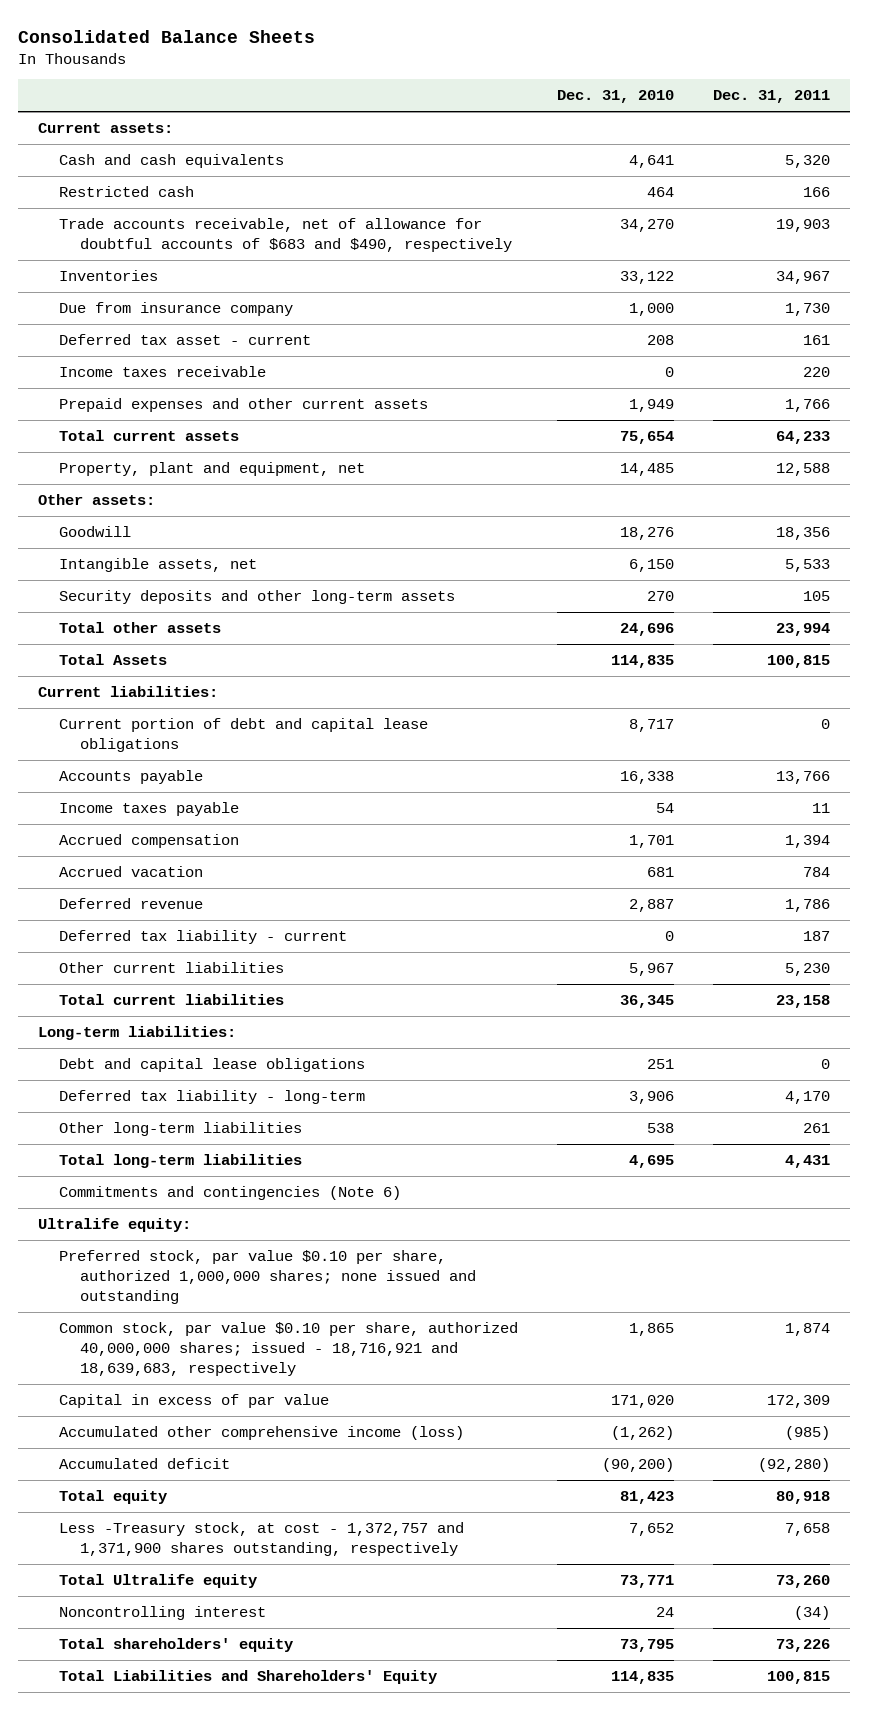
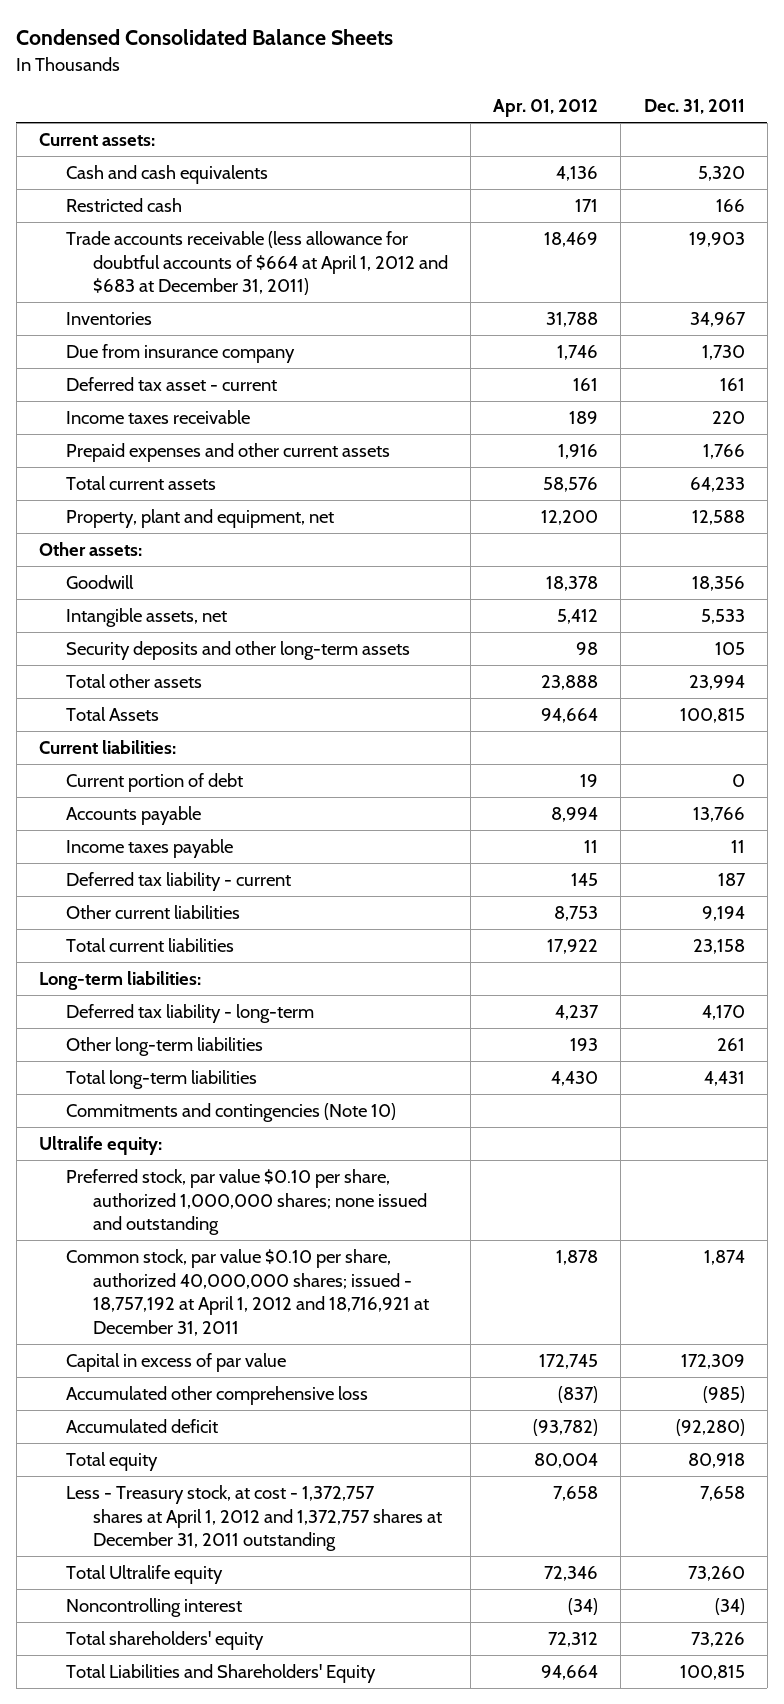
[18,29,316,43] Consolidated Balance Sheets -> [16,29,394,46] Condensed Consolidated Balance Sheets
[557,90,675,104] Dec. 31, 2010 -> none
none -> [493,99,599,118] Apr. 01, 2012
[59,218,513,253] Trade accounts receivable, net of allowance for doubtful accounts of $683 and $490, respectively -> [65,230,449,296] Trade accounts receivable (less allowance for doubtful accounts of $664 at April 1, 2012 and $683 at December 31, 2011)
[59,718,429,753] Current portion of debt and capital lease obligations -> [65,772,243,792] Current portion of debt
[59,834,240,849] Accrued compensation -> none
[59,866,204,878] Accrued vacation -> none
[59,898,204,910] Deferred revenue -> none
[785,963,831,977] 5,230 -> [701,905,745,921] 9,194
[59,1058,366,1073] Debt and capital lease obligations -> none
[59,1186,402,1201] Commitments and contingencies (Note 6) -> [65,1102,396,1122] Commitments and contingencies (Note 10)
[59,1322,519,1377] Common stock, par value $0.10 per share, authorized 40,000,000 shares; issued - 18,716,921 and 18,639,683, respectively -> [65,1248,430,1336] Common stock, par value $0.10 per share, authorized 40,000,000 shares; issued - 18,757,192 at April 1, 2012 and 18,716,921 at December 31, 2011
[59,1426,465,1441] Accumulated other comprehensive income (loss) -> [65,1385,368,1405] Accumulated other comprehensive loss
[59,1522,465,1557] Less -Treasury stock, at cost - 1,372,757 and 1,371,900 shares outstanding, respectively -> [65,1484,443,1552] Less - Treasury stock, at cost - 1,372,757 shares at April 1, 2012 and 1,372,757 shares at December 31, 2011 outstanding

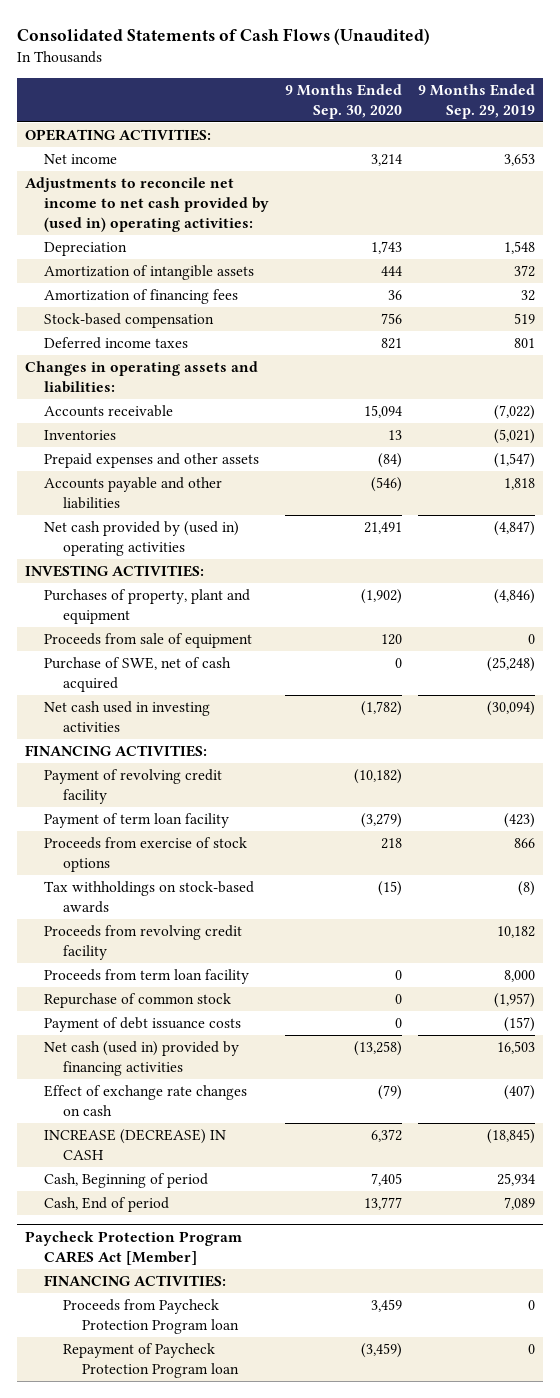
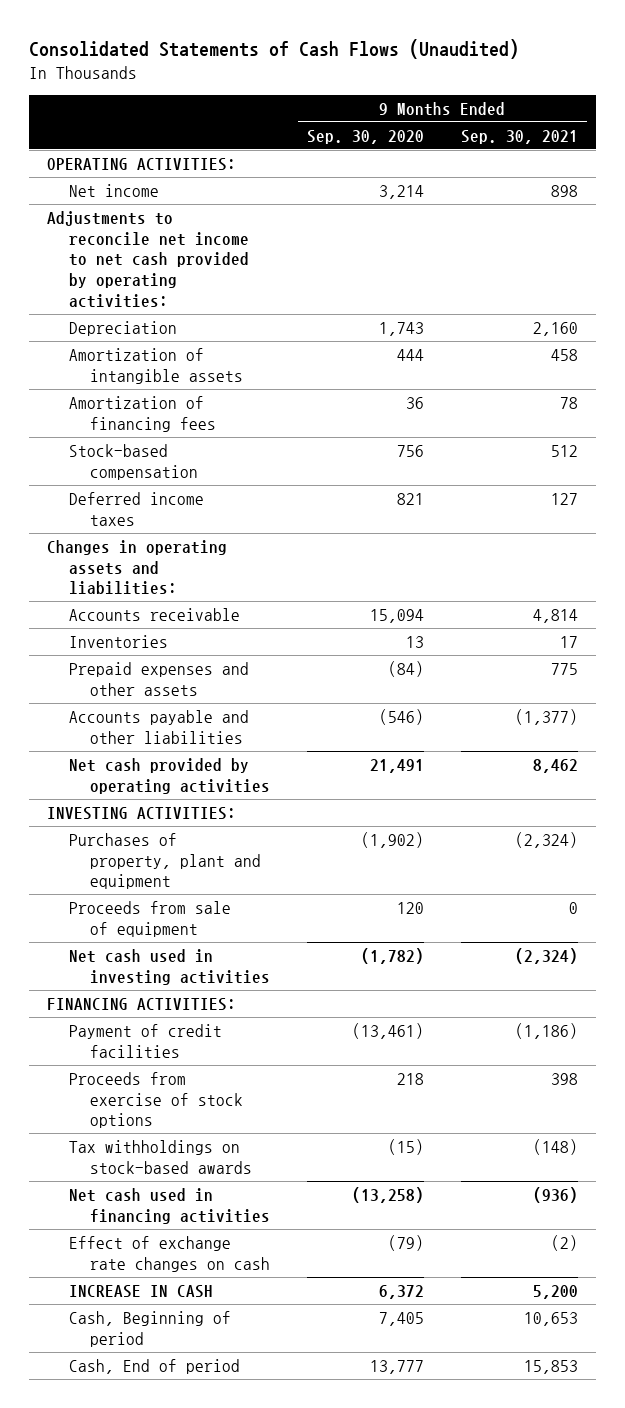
[417,83,535,119] 9 Months Ended Sep. 29, 2019 -> none
none -> [460,129,578,144] Sep. 30, 2021
[25,177,270,233] Adjustments to reconcile net income to net cash provided by (used in) operating activities: -> [47,210,249,308] Adjustments to reconcile net income to net cash provided by operating activities:
[44,521,240,557] Net cash provided by (used in) operating activities -> [68,757,271,794] Net cash provided by operating activities
[44,657,232,693] Purchase of SWE, net of cash acquired -> none
[44,813,230,829] Payment of term loan facility -> none
[44,769,223,805] Payment of revolving credit facility -> [68,1023,222,1058] Payment of credit facilities
[354,769,403,785] (10,182) -> [352,1022,425,1039] (13,461)
[44,925,243,961] Proceeds from revolving credit facility -> none
[44,969,250,985] Proceeds from term loan facility -> none
[44,993,232,1009] Repurchase of common stock -> none
[44,1017,242,1033] Payment of debt issuance costs -> none
[44,1041,240,1077] Net cash (used in) provided by financing activities -> [68,1187,271,1224] Net cash used in financing activities
[44,1129,227,1161] INCREASE (DECREASE) IN CASH -> [68,1284,213,1298] INCREASE IN CASH
[25,1231,243,1266] Paycheck Protection Program CARES Act [Member] -> none
[44,1275,227,1288] FINANCING ACTIVITIES: -> none
[62,1299,239,1335] Proceeds from Paycheck Protection Program loan -> none
[62,1343,239,1379] Repayment of Paycheck Protection Program loan -> none

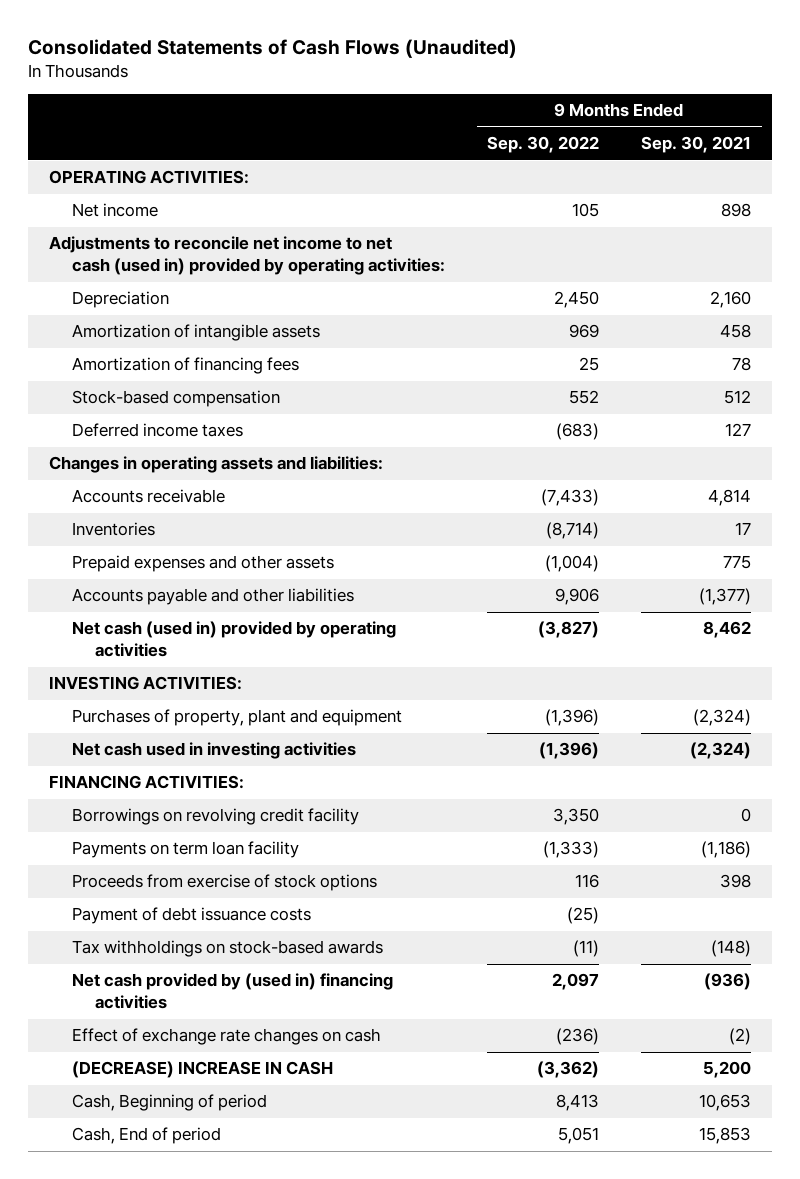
[307,129,425,144] Sep. 30, 2020 -> none
none -> [487,136,600,154] Sep. 30, 2022
[47,210,249,308] Adjustments to reconcile net income to net cash provided by operating activities: -> [49,236,446,276] Adjustments to reconcile net income to net cash (used in) provided by operating activities:
[68,757,271,794] Net cash provided by operating activities -> [72,621,397,658] Net cash (used in) provided by operating activities
[68,900,231,937] Proceeds from sale of equipment -> none
none -> [72,808,360,826] Borrowings on revolving credit facility
[68,1023,222,1058] Payment of credit facilities -> [72,841,300,859] Payments on term loan facility
none -> [72,907,312,925] Payment of debt issuance costs
[68,1187,271,1224] Net cash used in financing activities -> [72,973,394,1010] Net cash provided by (used in) financing activities
[68,1284,213,1298] INCREASE IN CASH -> [72,1061,334,1079] (DECREASE) INCREASE IN CASH

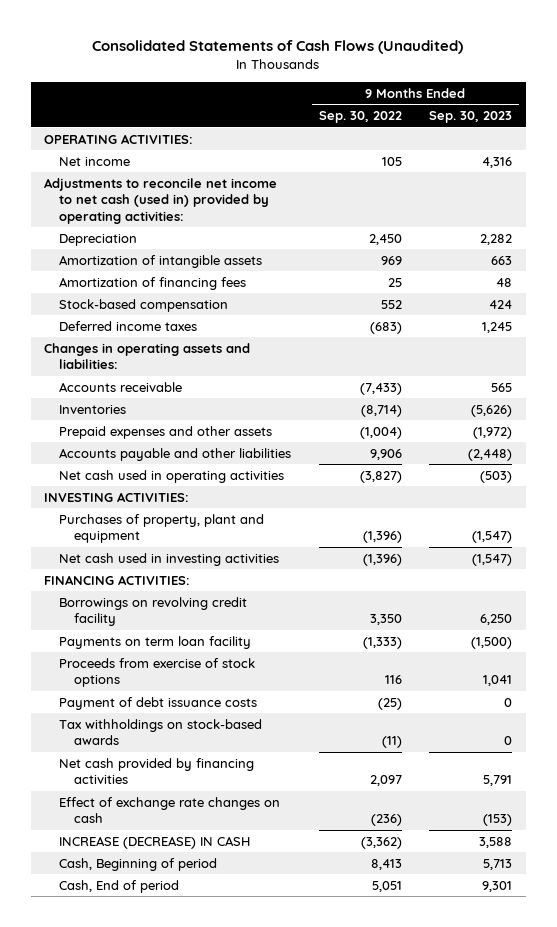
[641,136,752,154] Sep. 30, 2021 -> none
none -> [429,111,513,124] Sep. 30, 2023
[72,621,397,658] Net cash (used in) provided by operating activities -> [59,469,285,483] Net cash used in operating activities
[72,973,394,1010] Net cash provided by (used in) financing activities -> [59,757,255,785] Net cash provided by financing activities
[72,1061,334,1079] (DECREASE) INCREASE IN CASH -> [59,835,251,849] INCREASE (DECREASE) IN CASH

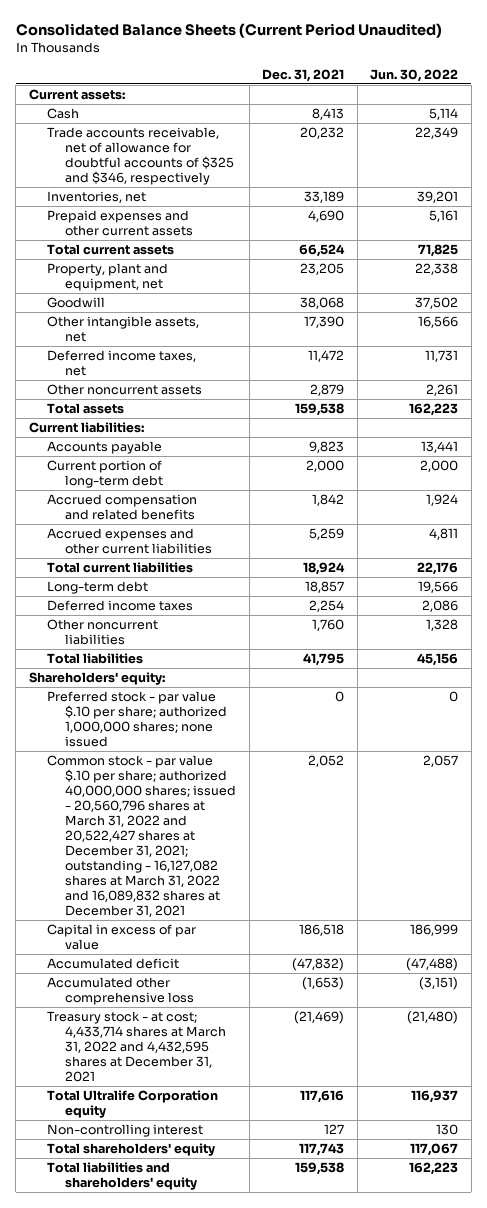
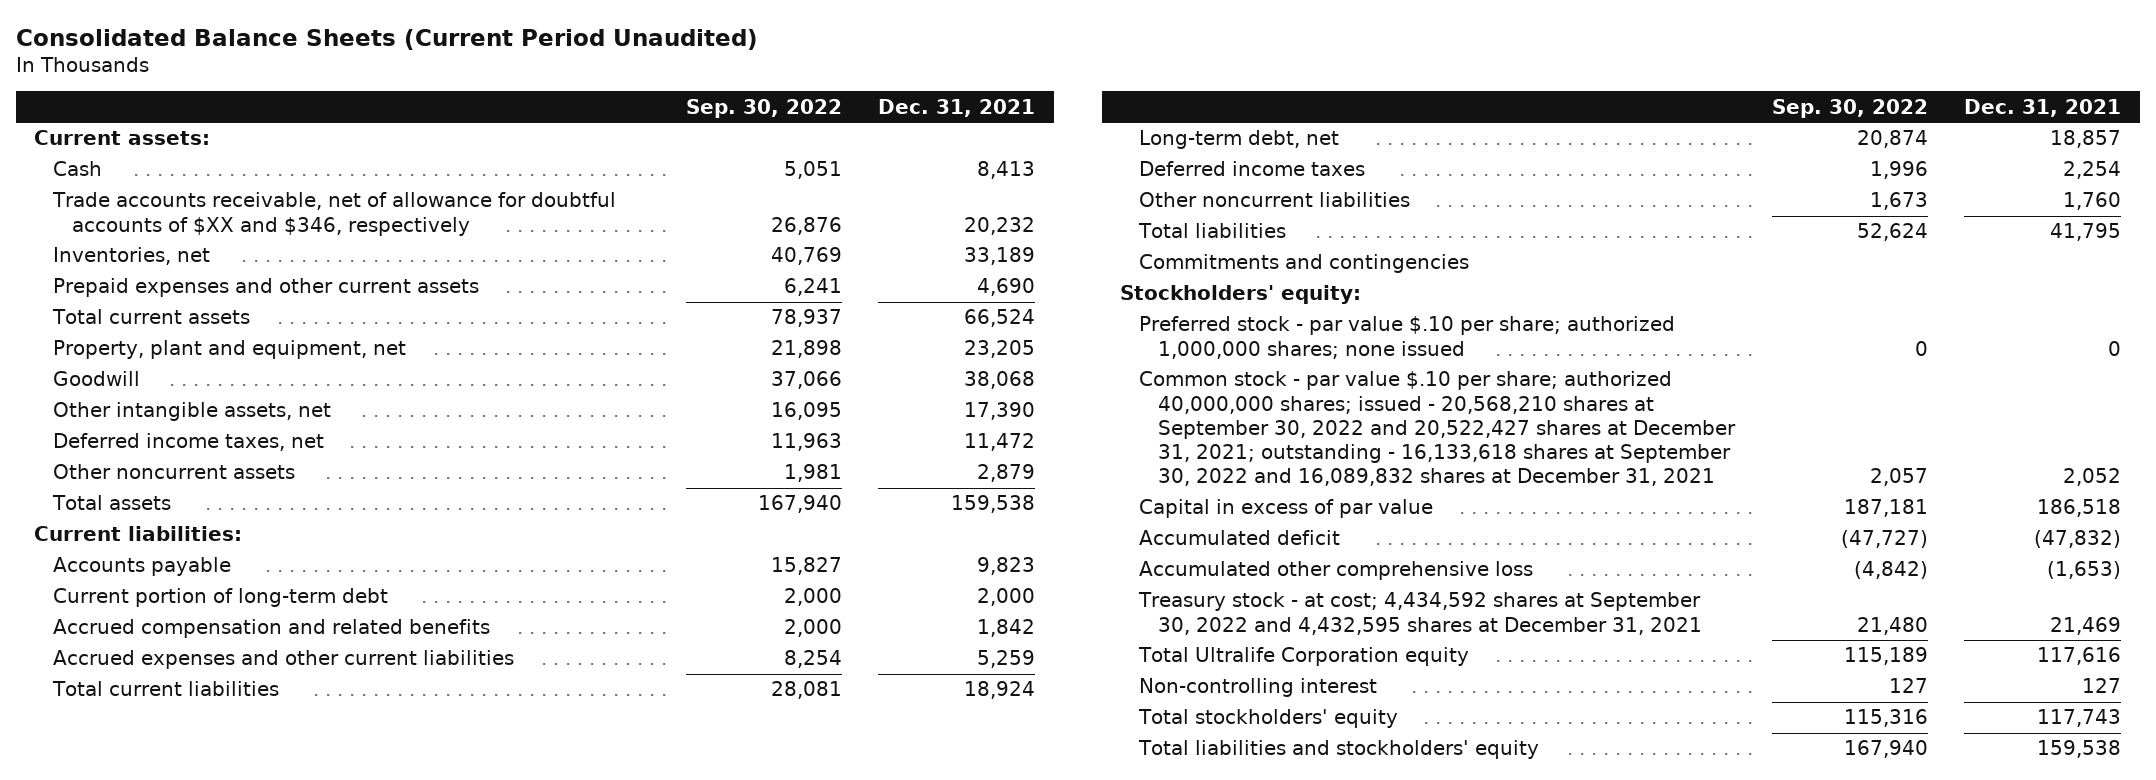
[370,69,459,83] Jun. 30, 2022 -> none
none -> [685,98,842,118] Sep. 30, 2022
[47,127,235,186] Trade accounts receivable, net of allowance for doubtful accounts of $325 and $346, respectively -> [52,192,617,236] Trade accounts receivable, net of allowance for doubtful accounts of $XX and $346, respectively
[47,581,149,595] Long-term debt -> [1139,130,1340,150] Long-term debt, net
none -> [1139,254,1470,274] Commitments and contingencies
[28,672,165,686] Shareholders' equity: -> [1120,285,1362,305] Stockholders' equity:
[47,755,237,917] Common stock - par value $.10 per share; authorized 40,000,000 shares; issued - 20,560,796 shares at March 31, 2022 and 20,522,427 shares at December 31, 2021; outstanding - 16,127,082 shares at March 31, 2022 and 16,089,832 shares at December 31, 2021 -> [1139,371,1737,487] Common stock - par value $.10 per share; authorized 40,000,000 shares; issued - 20,568,210 shares at September 30, 2022 and 20,522,427 shares at December 31, 2021; outstanding - 16,133,618 shares at September 30, 2022 and 16,089,832 shares at December 31, 2021
[47,1011,227,1083] Treasury stock - at cost; 4,433,714 shares at March 31, 2022 and 4,432,595 shares at December 31, 2021 -> [1138,592,1703,635] Treasury stock - at cost; 4,434,592 shares at September 30, 2022 and 4,432,595 shares at December 31, 2021
[294,1011,345,1025] (21,469) -> [2050,616,2122,635] 21,469
[47,1143,216,1157] Total shareholders' equity -> [1138,709,1399,729] Total stockholders' equity
[47,1162,198,1191] Total liabilities and shareholders' equity -> [1138,740,1540,760] Total liabilities and stockholders' equity

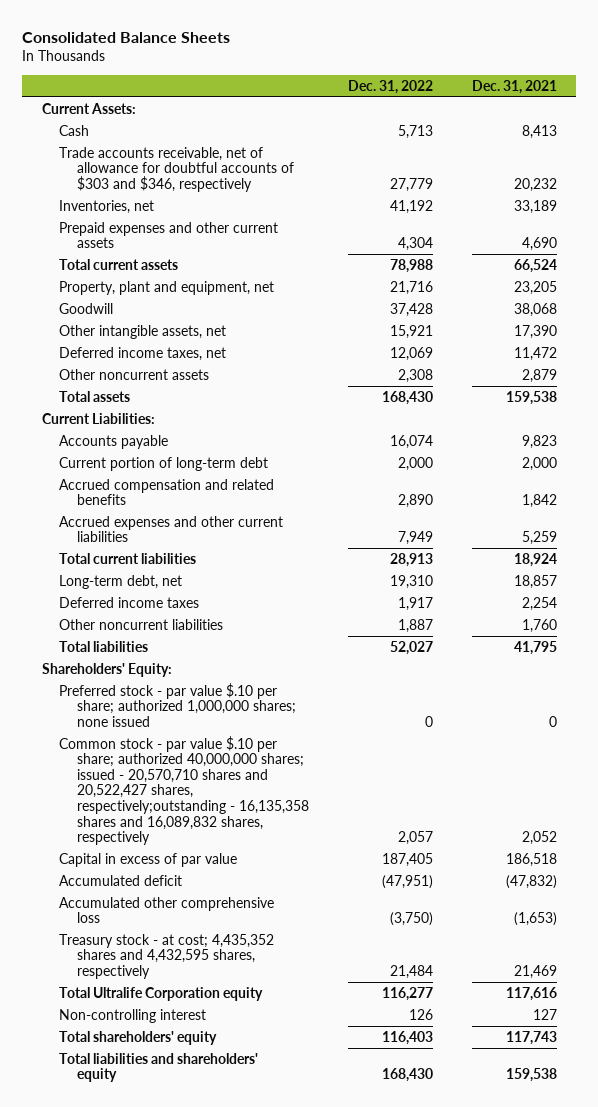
[15,28,758,50] Consolidated Balance Sheets (Current Period Unaudited) -> [22,32,231,44] Consolidated Balance Sheets
[685,98,842,118] Sep. 30, 2022 -> none
none -> [347,79,433,94] Dec. 31, 2022
[34,130,211,146] Current assets: -> [41,102,136,114] Current Assets:
[52,192,617,236] Trade accounts receivable, net of allowance for doubtful accounts of $XX and $346, respectively -> [59,146,295,192] Trade accounts receivable, net of allowance for doubtful accounts of $303 and $346, respectively
[34,526,243,542] Current liabilities: -> [41,412,155,424] Current Liabilities:
[1139,254,1470,274] Commitments and contingencies -> none
[1120,285,1362,305] Stockholders' equity: -> [41,662,172,677] Shareholders' Equity:
[1139,371,1737,487] Common stock - par value $.10 per share; authorized 40,000,000 shares; issued - 20,568,210 shares at September 30, 2022 and 20,522,427 shares at December 31, 2021; outstanding - 16,133,618 shares at September 30, 2022 and 16,089,832 shares at December 31, 2021 -> [59,735,310,846] Common stock - par value $.10 per share; authorized 40,000,000 shares; issued - 20,570,710 shares and 20,522,427 shares, respectively;outstanding - 16,135,358 shares and 16,089,832 shares, respectively
[1138,592,1703,635] Treasury stock - at cost; 4,434,592 shares at September 30, 2022 and 4,432,595 shares at December 31, 2021 -> [59,933,275,979] Treasury stock - at cost; 4,435,352 shares and 4,432,595 shares, respectively
[1138,709,1399,729] Total stockholders' equity -> [59,1030,218,1045] Total shareholders' equity
[1138,740,1540,760] Total liabilities and stockholders' equity -> [59,1052,259,1083] Total liabilities and shareholders' equity

